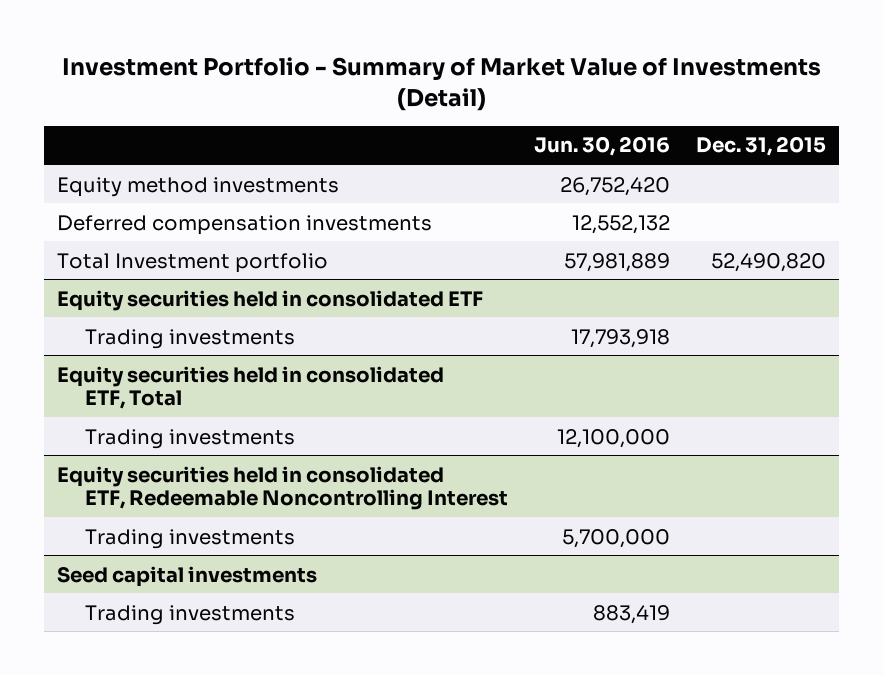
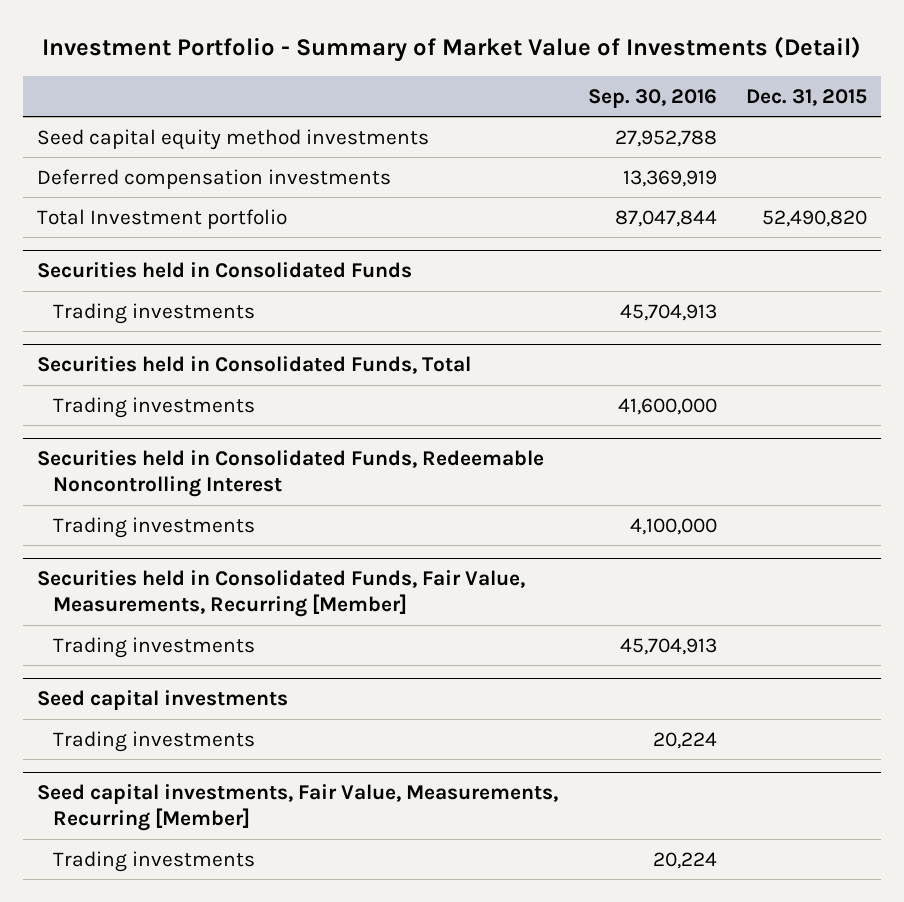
[534,136,671,157] Jun. 30, 2016 -> none
none -> [587,88,717,108] Sep. 30, 2016
[57,176,340,197] Equity method investments -> [37,128,430,150] Seed capital equity method investments
[57,289,484,311] Equity securities held in consolidated ETF -> none
[85,328,296,349] Trading investments -> none
none -> [37,261,413,278] Securities held in Consolidated Funds
none -> [52,302,255,324] Trading investments
[57,365,445,410] Equity securities held in consolidated ETF, Total -> [37,355,472,374] Securities held in Consolidated Funds, Total
[57,465,509,511] Equity securities held in consolidated ETF, Redeemable Noncontrolling Interest -> [37,449,545,498] Securities held in Consolidated Funds, Redeemable Noncontrolling Interest
none -> [37,569,526,618] Securities held in Consolidated Funds, Fair Value, Measurements, Recurring [Member]
none -> [52,636,255,658] Trading investments
none -> [37,783,559,832] Seed capital investments, Fair Value, Measurements, Recurring [Member]
none -> [52,850,255,872] Trading investments

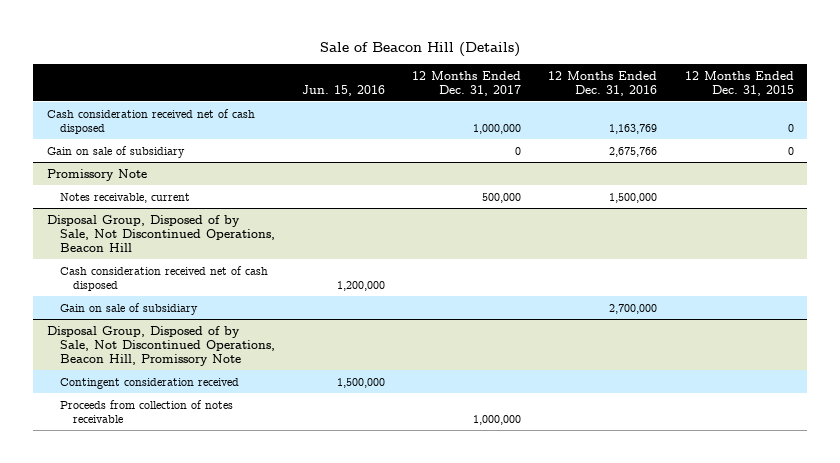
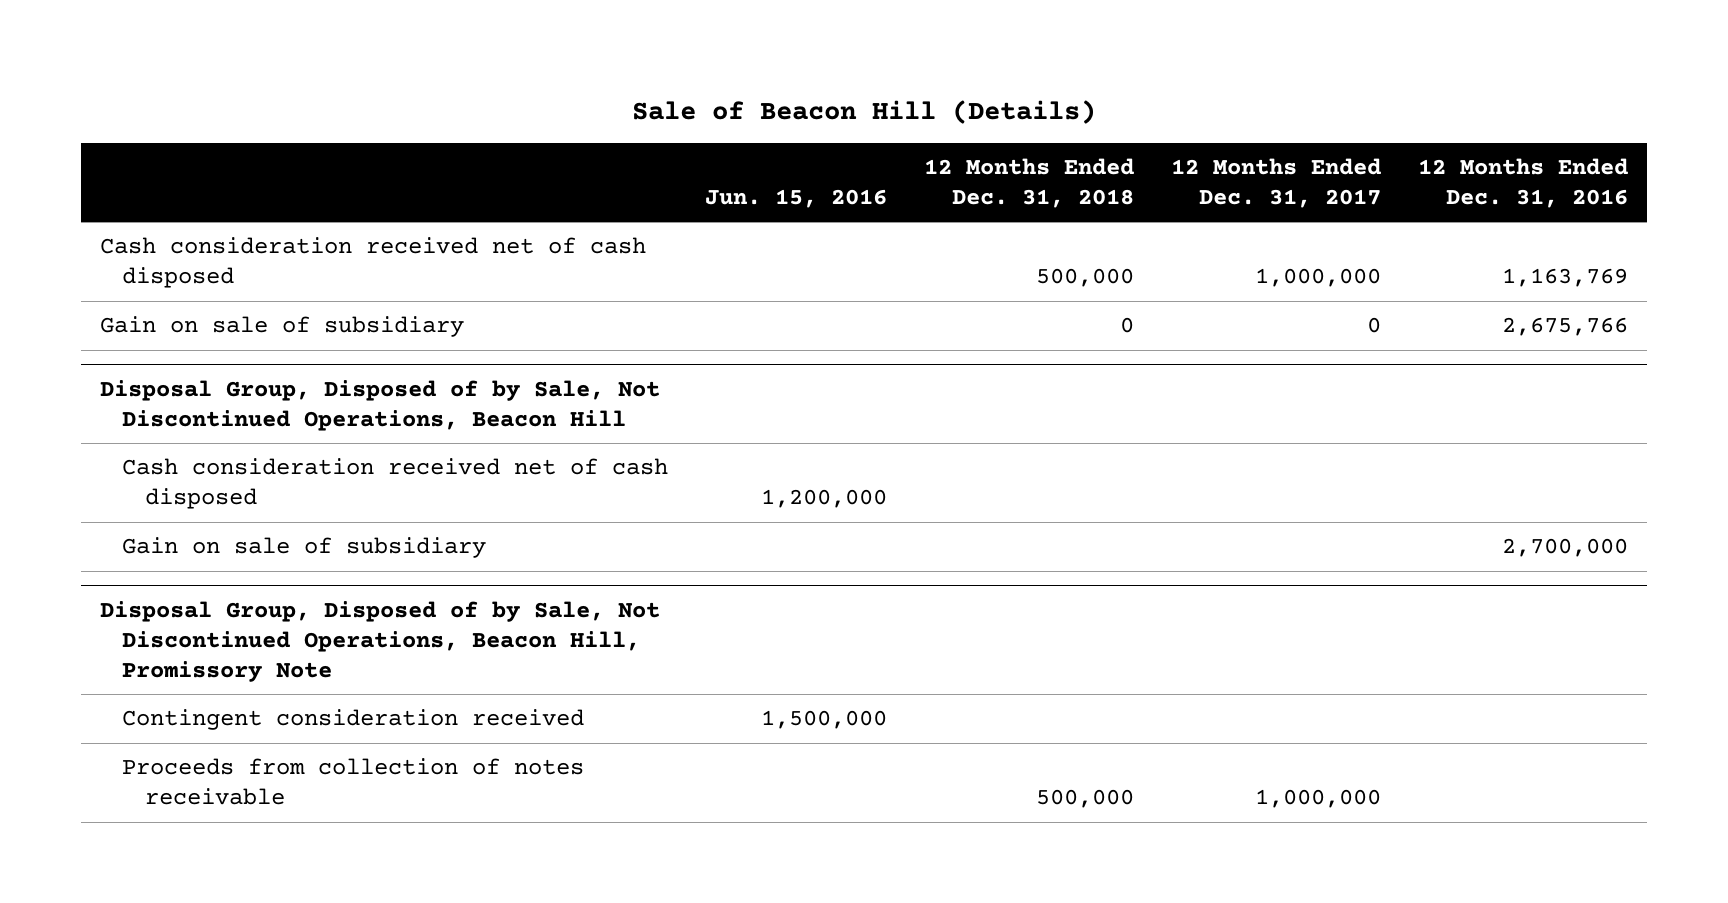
[684,70,794,96] 12 Months Ended Dec. 31, 2015 -> none
none -> [924,158,1135,209] 12 Months Ended Dec. 31, 2018
[46,168,147,181] Promissory Note -> none
[59,192,190,203] Notes receivable, current -> none

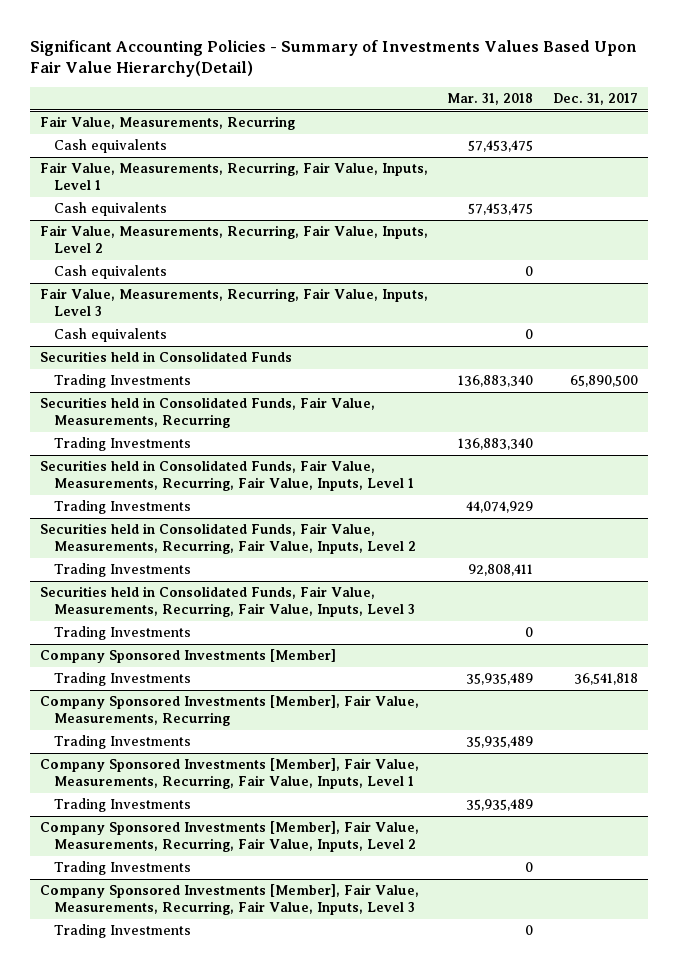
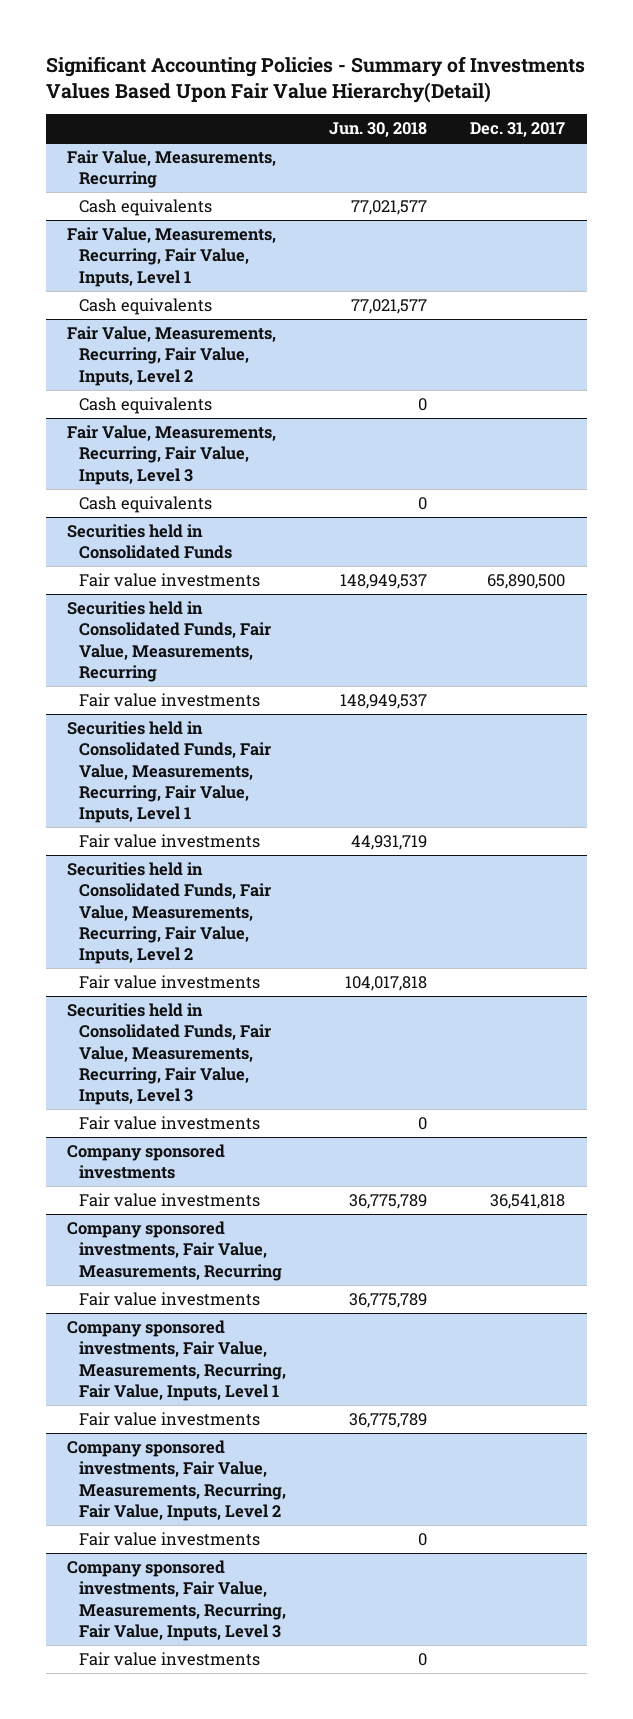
[447,93,534,106] Mar. 31, 2018 -> none
none -> [329,122,428,138] Jun. 30, 2018
[53,374,191,389] Trading Investments -> [79,573,261,588] Fair value investments
[53,437,191,452] Trading Investments -> none
none -> [79,693,261,708] Fair value investments
[53,500,191,515] Trading Investments -> none
none -> [79,834,261,849] Fair value investments
[53,563,191,578] Trading Investments -> none
none -> [79,975,261,990] Fair value investments
[53,626,191,641] Trading Investments -> none
[53,735,191,750] Trading Investments -> none
[53,798,191,813] Trading Investments -> none
[53,861,191,876] Trading Investments -> none
[53,924,191,939] Trading Investments -> none
none -> [79,1116,261,1131] Fair value investments
[39,649,336,664] Company Sponsored Investments [Member] -> [67,1144,226,1180] Company sponsored investments
[53,672,191,687] Trading Investments -> [79,1193,261,1208] Fair value investments
[39,695,419,726] Company Sponsored Investments [Member], Fair Value, Measurements, Recurring -> [67,1221,283,1281] Company sponsored investments, Fair Value, Measurements, Recurring
none -> [79,1292,261,1307] Fair value investments
[39,758,419,789] Company Sponsored Investments [Member], Fair Value, Measurements, Recurring, Fair Value, Inputs, Level 1 -> [67,1320,287,1401] Company sponsored investments, Fair Value, Measurements, Recurring, Fair Value, Inputs, Level 1
none -> [79,1412,261,1427] Fair value investments
[39,821,419,852] Company Sponsored Investments [Member], Fair Value, Measurements, Recurring, Fair Value, Inputs, Level 2 -> [67,1440,287,1521] Company sponsored investments, Fair Value, Measurements, Recurring, Fair Value, Inputs, Level 2
none -> [79,1532,261,1547] Fair value investments
[39,884,419,915] Company Sponsored Investments [Member], Fair Value, Measurements, Recurring, Fair Value, Inputs, Level 3 -> [67,1560,287,1641] Company sponsored investments, Fair Value, Measurements, Recurring, Fair Value, Inputs, Level 3
none -> [79,1652,261,1667] Fair value investments

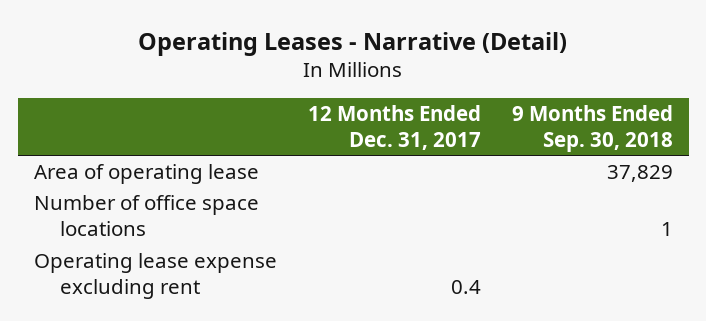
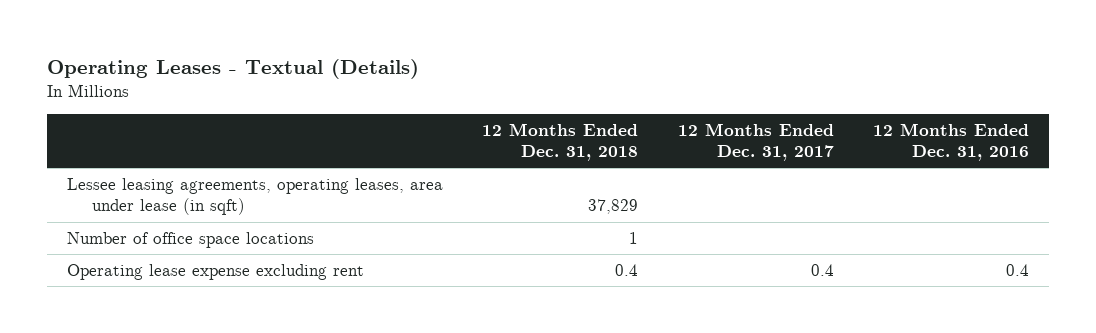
[138,31,568,56] Operating Leases - Narrative (Detail) -> [47,58,420,79] Operating Leases - Textual (Details)
[511,104,673,152] 9 Months Ended Sep. 30, 2018 -> none
none -> [482,122,639,162] 12 Months Ended Dec. 31, 2018
none -> [873,122,1030,162] 12 Months Ended Dec. 31, 2016
[33,164,259,185] Area of operating lease -> [66,178,443,216] Lessee leasing agreements, operating leases, area under lease (in sqft)

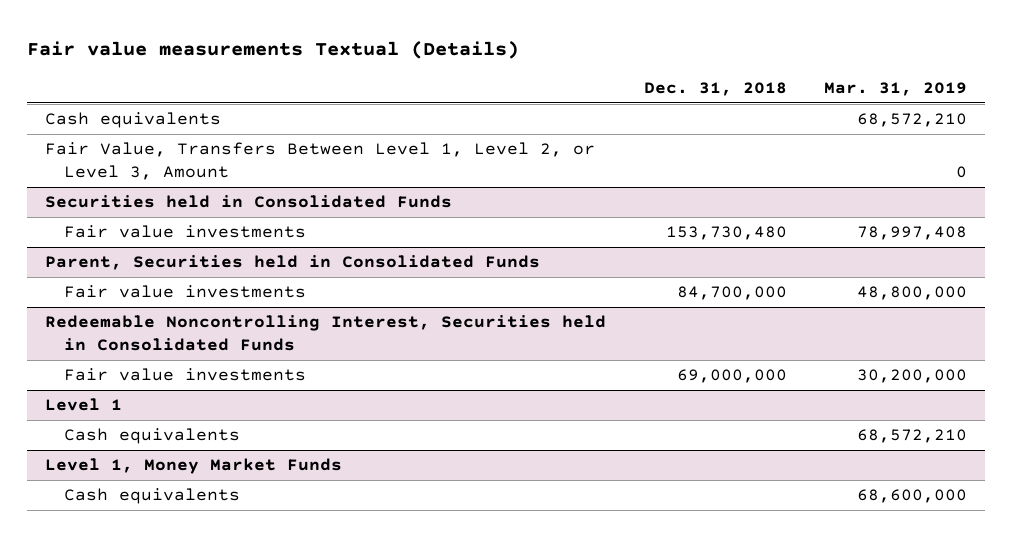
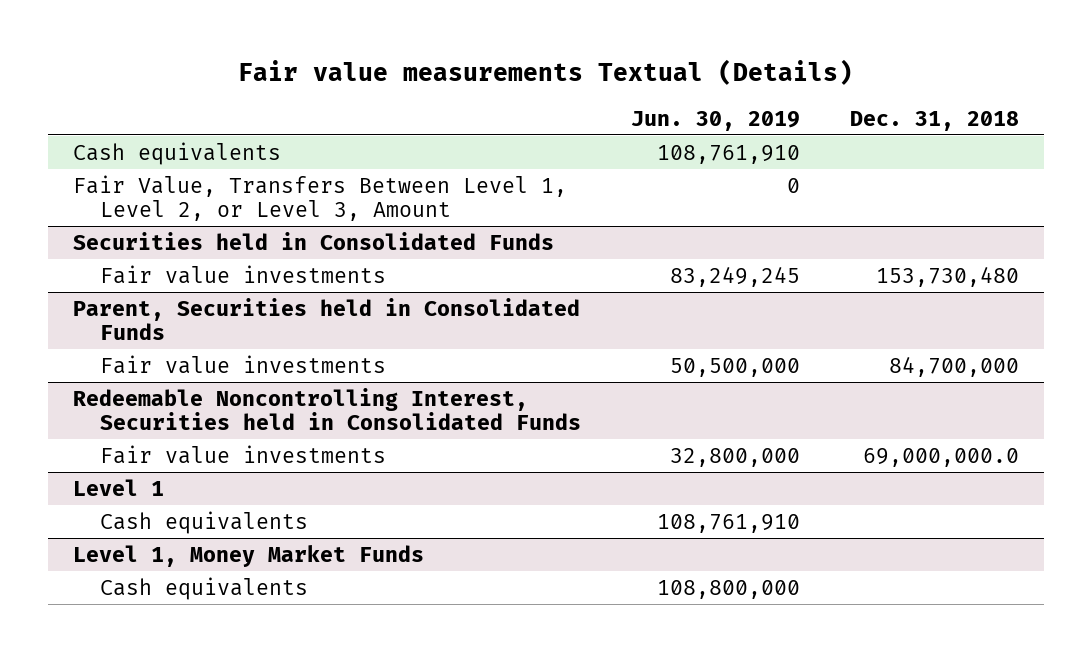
[823,81,967,96] Mar. 31, 2019 -> none
none -> [631,110,801,131] Jun. 30, 2019
[676,369,787,384] 69,000,000 -> [863,447,1020,467] 69,000,000.0

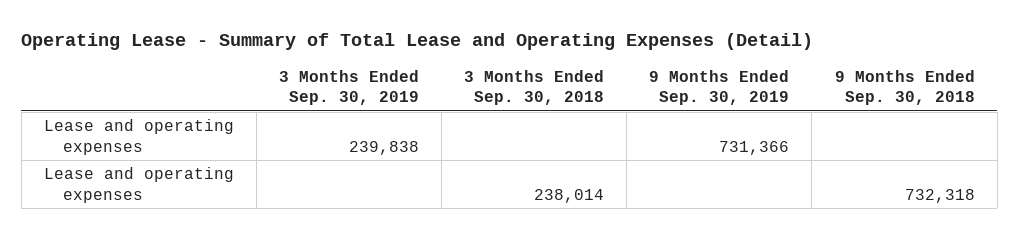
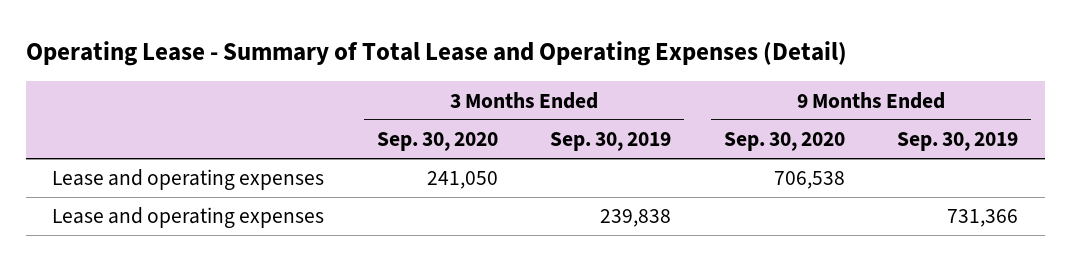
[464,69,605,106] 3 Months Ended Sep. 30, 2018 -> none
[834,69,975,106] 9 Months Ended Sep. 30, 2018 -> none
none -> [376,132,498,152] Sep. 30, 2020
none -> [723,132,845,152] Sep. 30, 2020
[43,119,234,155] Lease and operating expenses -> [52,207,325,229] Lease and operating expenses

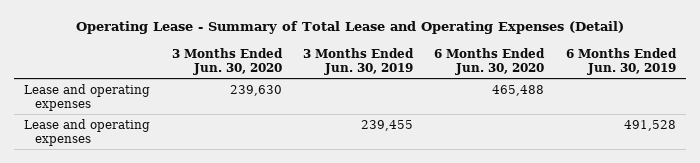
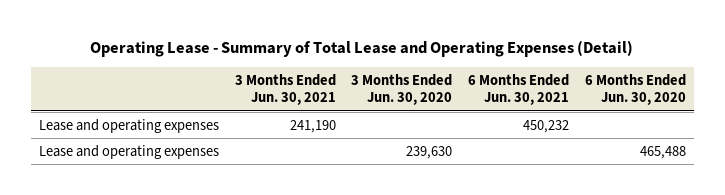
[303,47,415,75] 3 Months Ended Jun. 30, 2019 -> none
[565,47,677,75] 6 Months Ended Jun. 30, 2019 -> none
none -> [234,74,336,106] 3 Months Ended Jun. 30, 2021
none -> [468,74,570,106] 6 Months Ended Jun. 30, 2021
[24,83,151,111] Lease and operating expenses -> [38,144,219,159] Lease and operating expenses

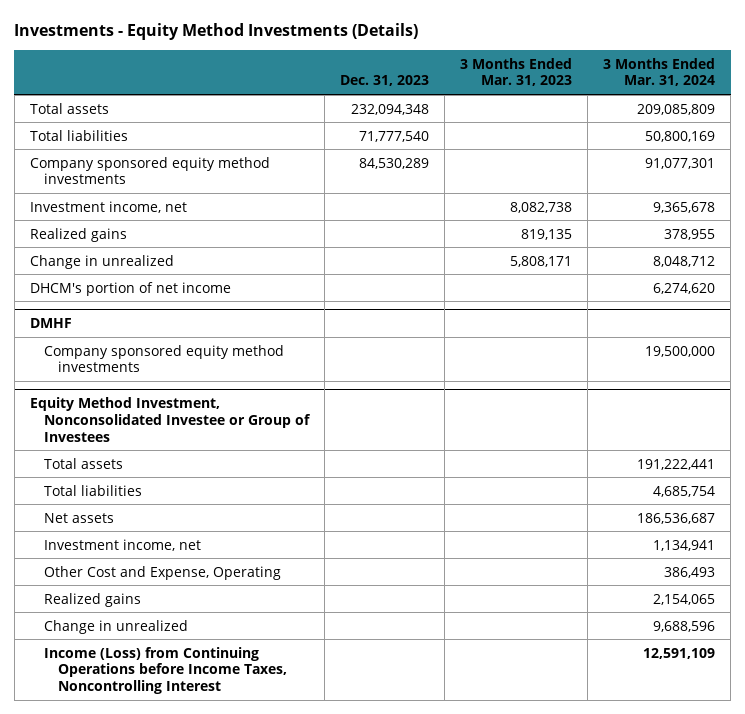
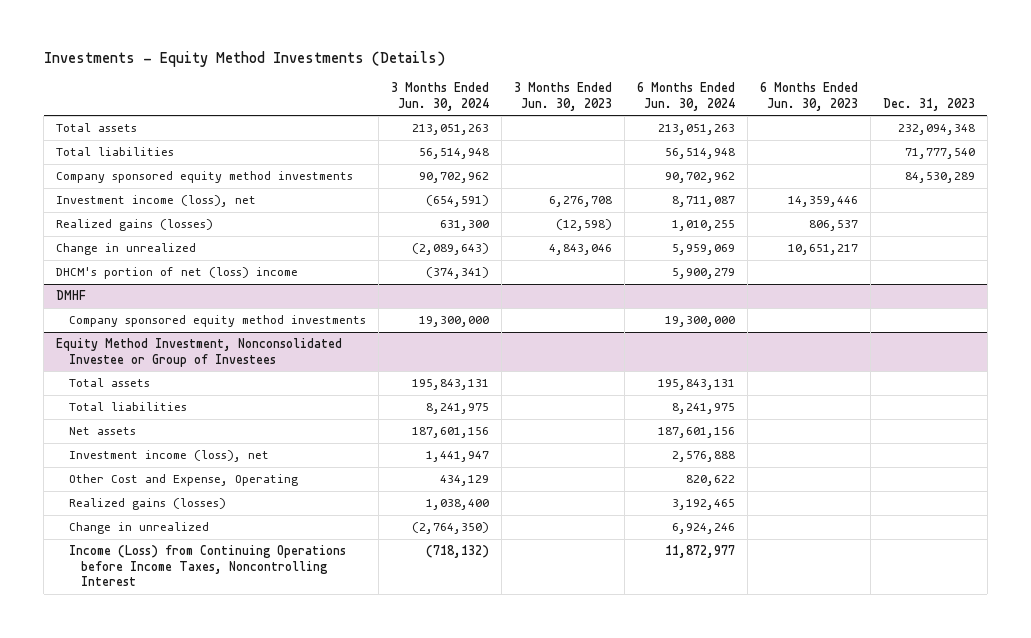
[460,57,573,87] 3 Months Ended Mar. 31, 2023 -> none
[603,57,716,87] 3 Months Ended Mar. 31, 2024 -> none
none -> [390,82,489,111] 3 Months Ended Jun. 30, 2024
none -> [513,82,612,111] 3 Months Ended Jun. 30, 2023
none -> [636,82,735,111] 6 Months Ended Jun. 30, 2024
none -> [759,82,858,111] 6 Months Ended Jun. 30, 2023
[29,200,187,213] Investment income, net -> [56,195,257,208] Investment income (loss), net
[29,227,127,242] Realized gains -> [56,219,214,232] Realized gains (losses)
[29,281,231,296] DHCM's portion of net income -> [56,267,299,280] DHCM's portion of net (loss) income
[43,538,201,551] Investment income, net -> [68,450,269,463] Investment income (loss), net
[43,592,141,607] Realized gains -> [68,498,226,511] Realized gains (losses)

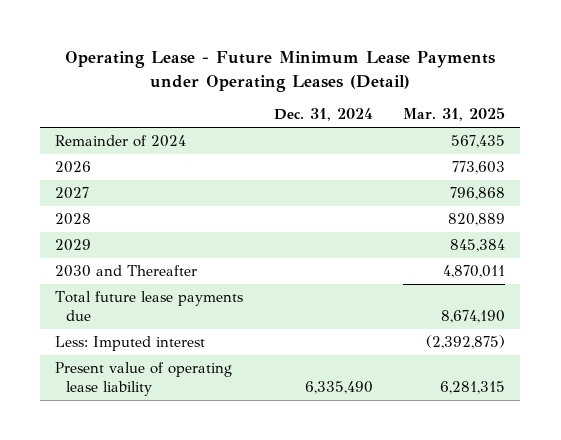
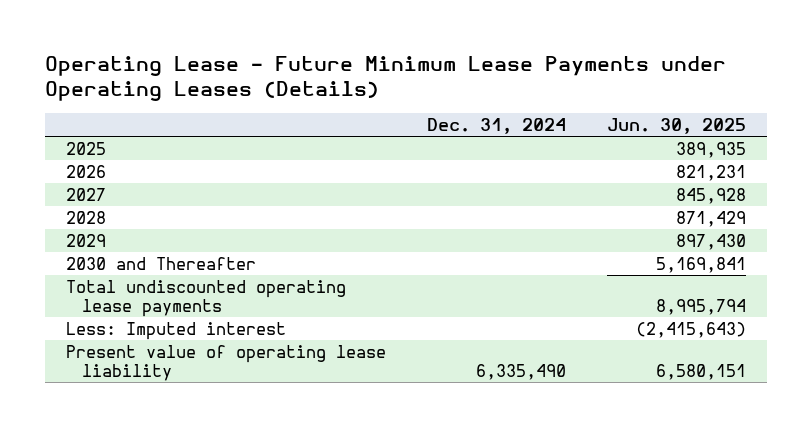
[65,51,496,92] Operating Lease - Future Minimum Lease Payments under Operating Leases (Detail) -> [44,55,726,102] Operating Lease - Future Minimum Lease Payments under Operating Leases (Details)
[403,107,506,122] Mar. 31, 2025 -> none
none -> [607,117,747,134] Jun. 30, 2025
[55,135,187,148] Remainder of 2024 -> [65,141,106,155] 2025
[55,291,244,322] Total future lease payments due -> [65,279,346,317] Total undiscounted operating lease payments

